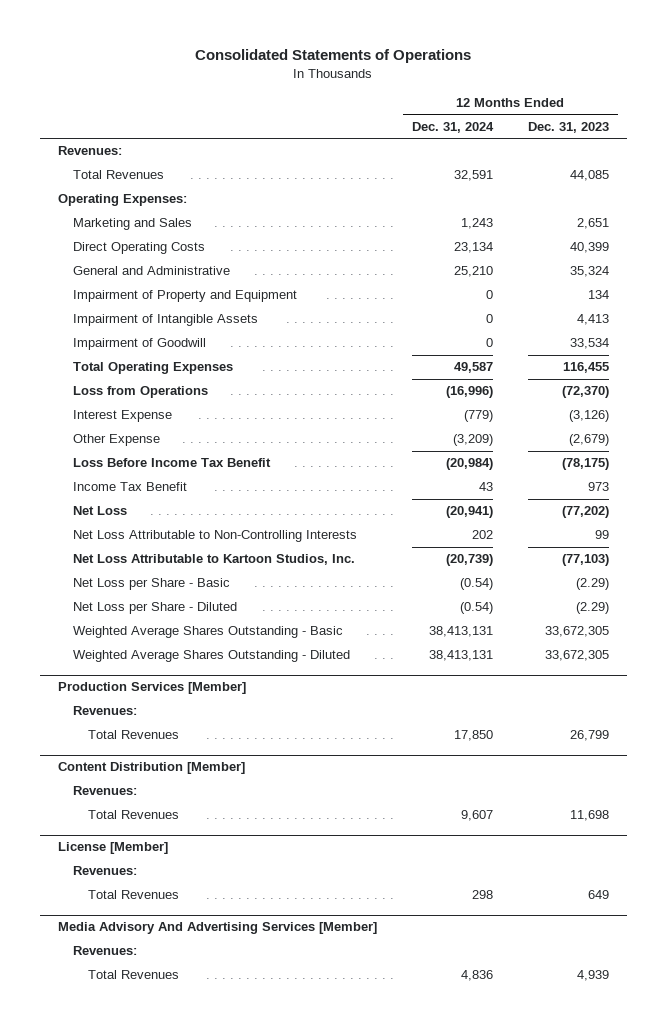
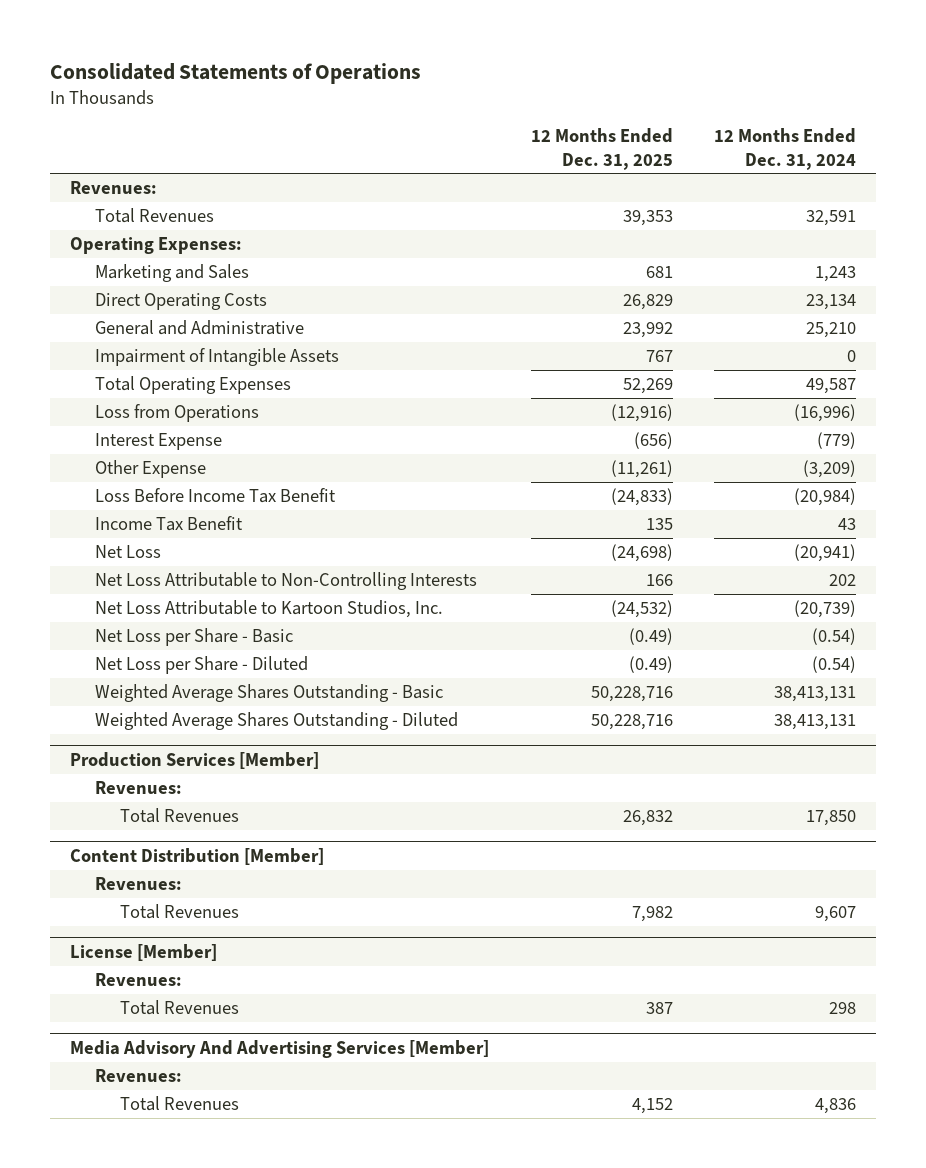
[528,121,610,133] Dec. 31, 2023 -> none
none -> [530,128,673,170] 12 Months Ended Dec. 31, 2025
[72,290,297,303] Impairment of Property and Equipment -> none
[72,338,206,351] Impairment of Goodwill -> none

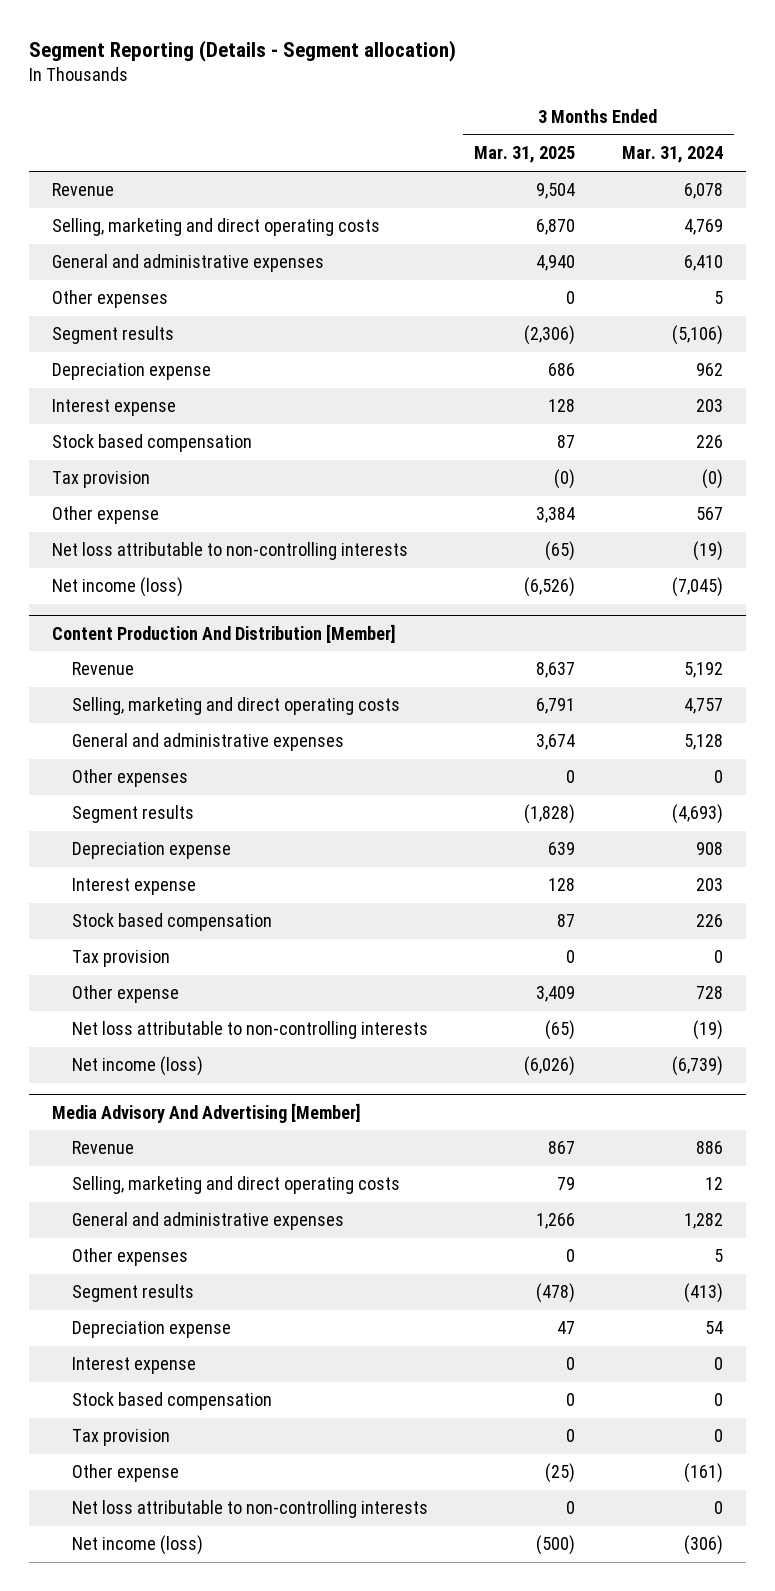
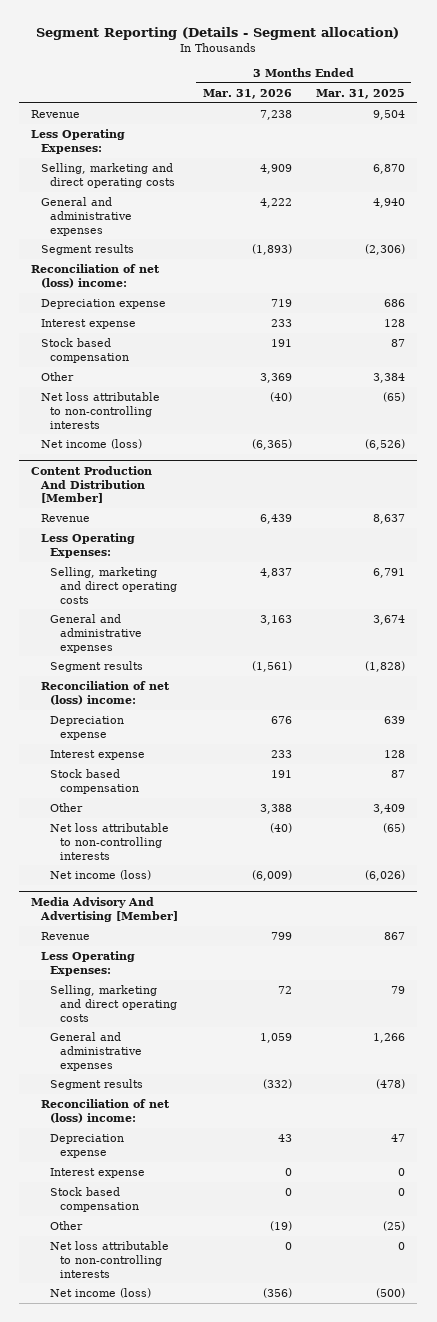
[621,146,723,164] Mar. 31, 2024 -> none
none -> [202,88,292,99] Mar. 31, 2026
none -> [31,129,126,154] Less Operating Expenses:
[52,290,169,309] Other expenses -> none
none -> [31,264,161,288] Reconciliation of net (loss) income:
[52,471,151,489] Tax provision -> none
[52,506,160,525] Other expense -> [40,372,74,382] Other
none -> [40,533,135,558] Less Operating Expenses:
[71,769,188,788] Other expenses -> none
none -> [40,681,170,705] Reconciliation of net (loss) income:
[71,950,170,968] Tax provision -> none
[71,985,179,1004] Other expense -> [50,803,84,813] Other
none -> [40,951,135,976] Less Operating Expenses:
[71,1248,188,1267] Other expenses -> none
none -> [40,1099,170,1123] Reconciliation of net (loss) income:
[71,1429,170,1447] Tax provision -> none
[71,1464,179,1483] Other expense -> [50,1221,84,1231] Other

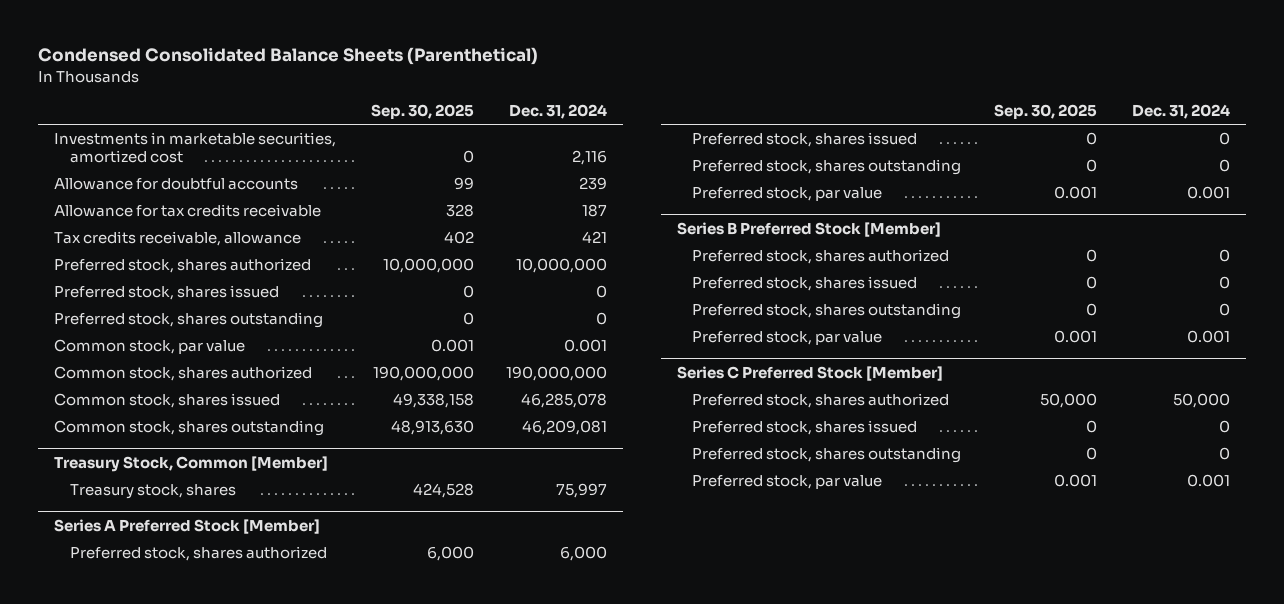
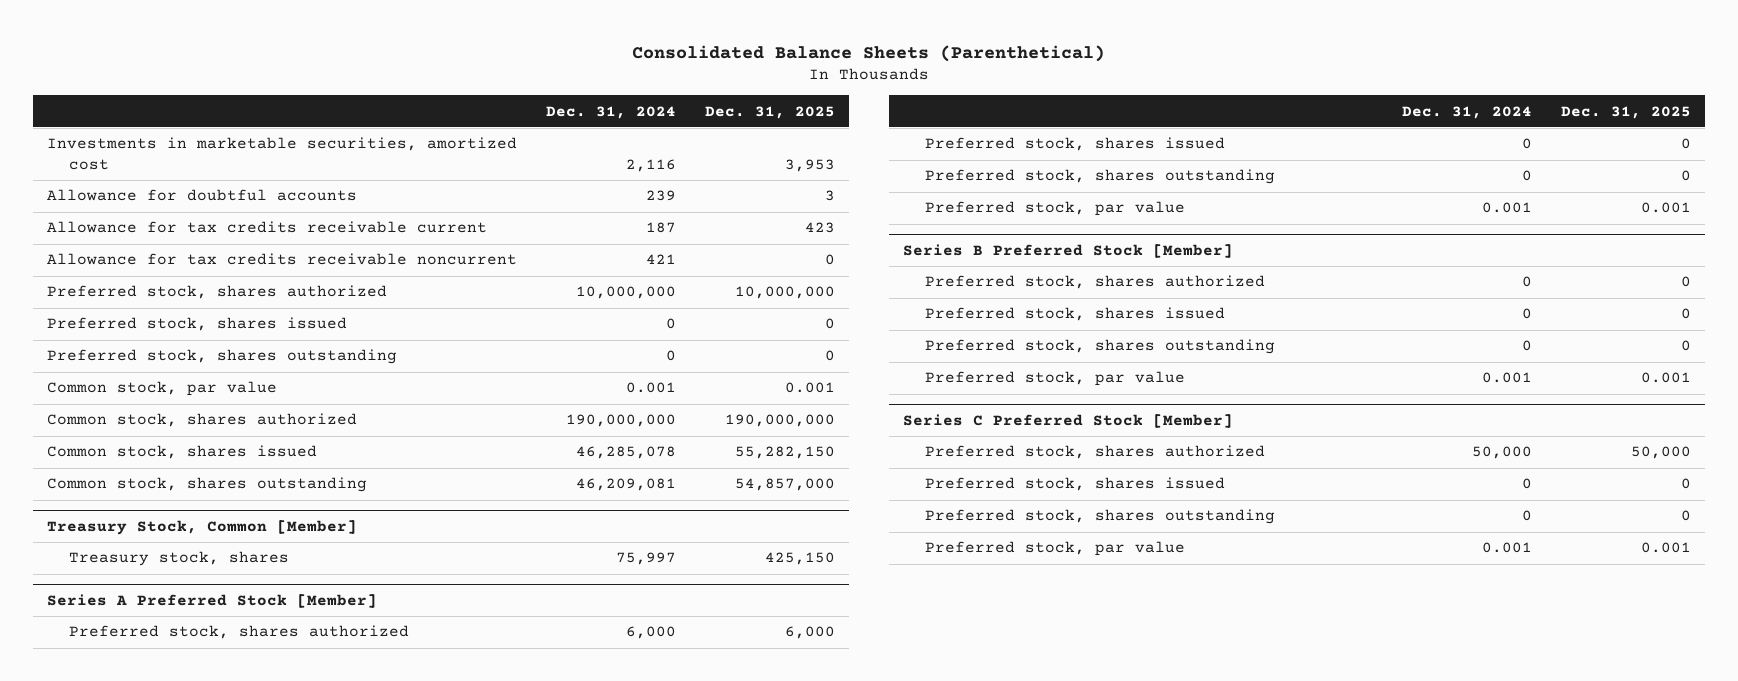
[38,47,539,66] Condensed Consolidated Balance Sheets (Parenthetical) -> [632,44,1106,62] Consolidated Balance Sheets (Parenthetical)
[371,103,475,119] Sep. 30, 2025 -> none
none -> [704,105,835,119] Dec. 31, 2025
[54,204,322,218] Allowance for tax credits receivable -> [47,221,488,234] Allowance for tax credits receivable current
[54,231,302,247] Tax credits receivable, allowance -> [47,253,518,266] Allowance for tax credits receivable noncurrent

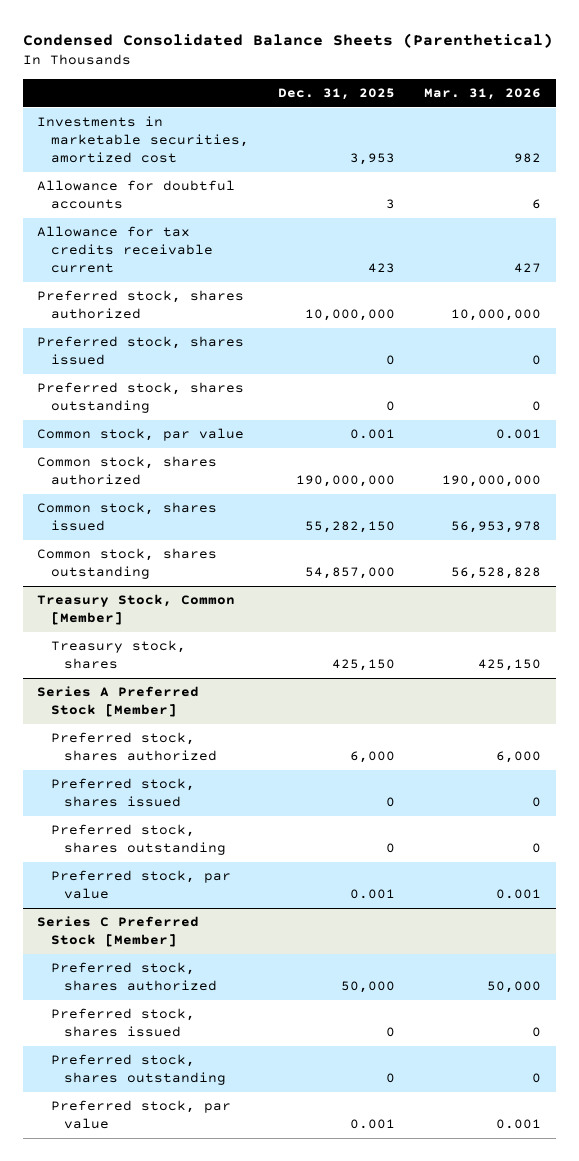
[632,44,1106,62] Consolidated Balance Sheets (Parenthetical) -> [22,32,553,48] Condensed Consolidated Balance Sheets (Parenthetical)
[546,105,677,119] Dec. 31, 2024 -> none
none -> [424,87,542,100] Mar. 31, 2026
[47,253,518,266] Allowance for tax credits receivable noncurrent -> none
[903,243,1234,258] Series B Preferred Stock [Member] -> none
[924,275,1265,290] Preferred stock, shares authorized -> none
[924,307,1225,322] Preferred stock, shares issued -> none
[924,339,1275,355] Preferred stock, shares outstanding -> none
[924,371,1185,387] Preferred stock, par value -> none

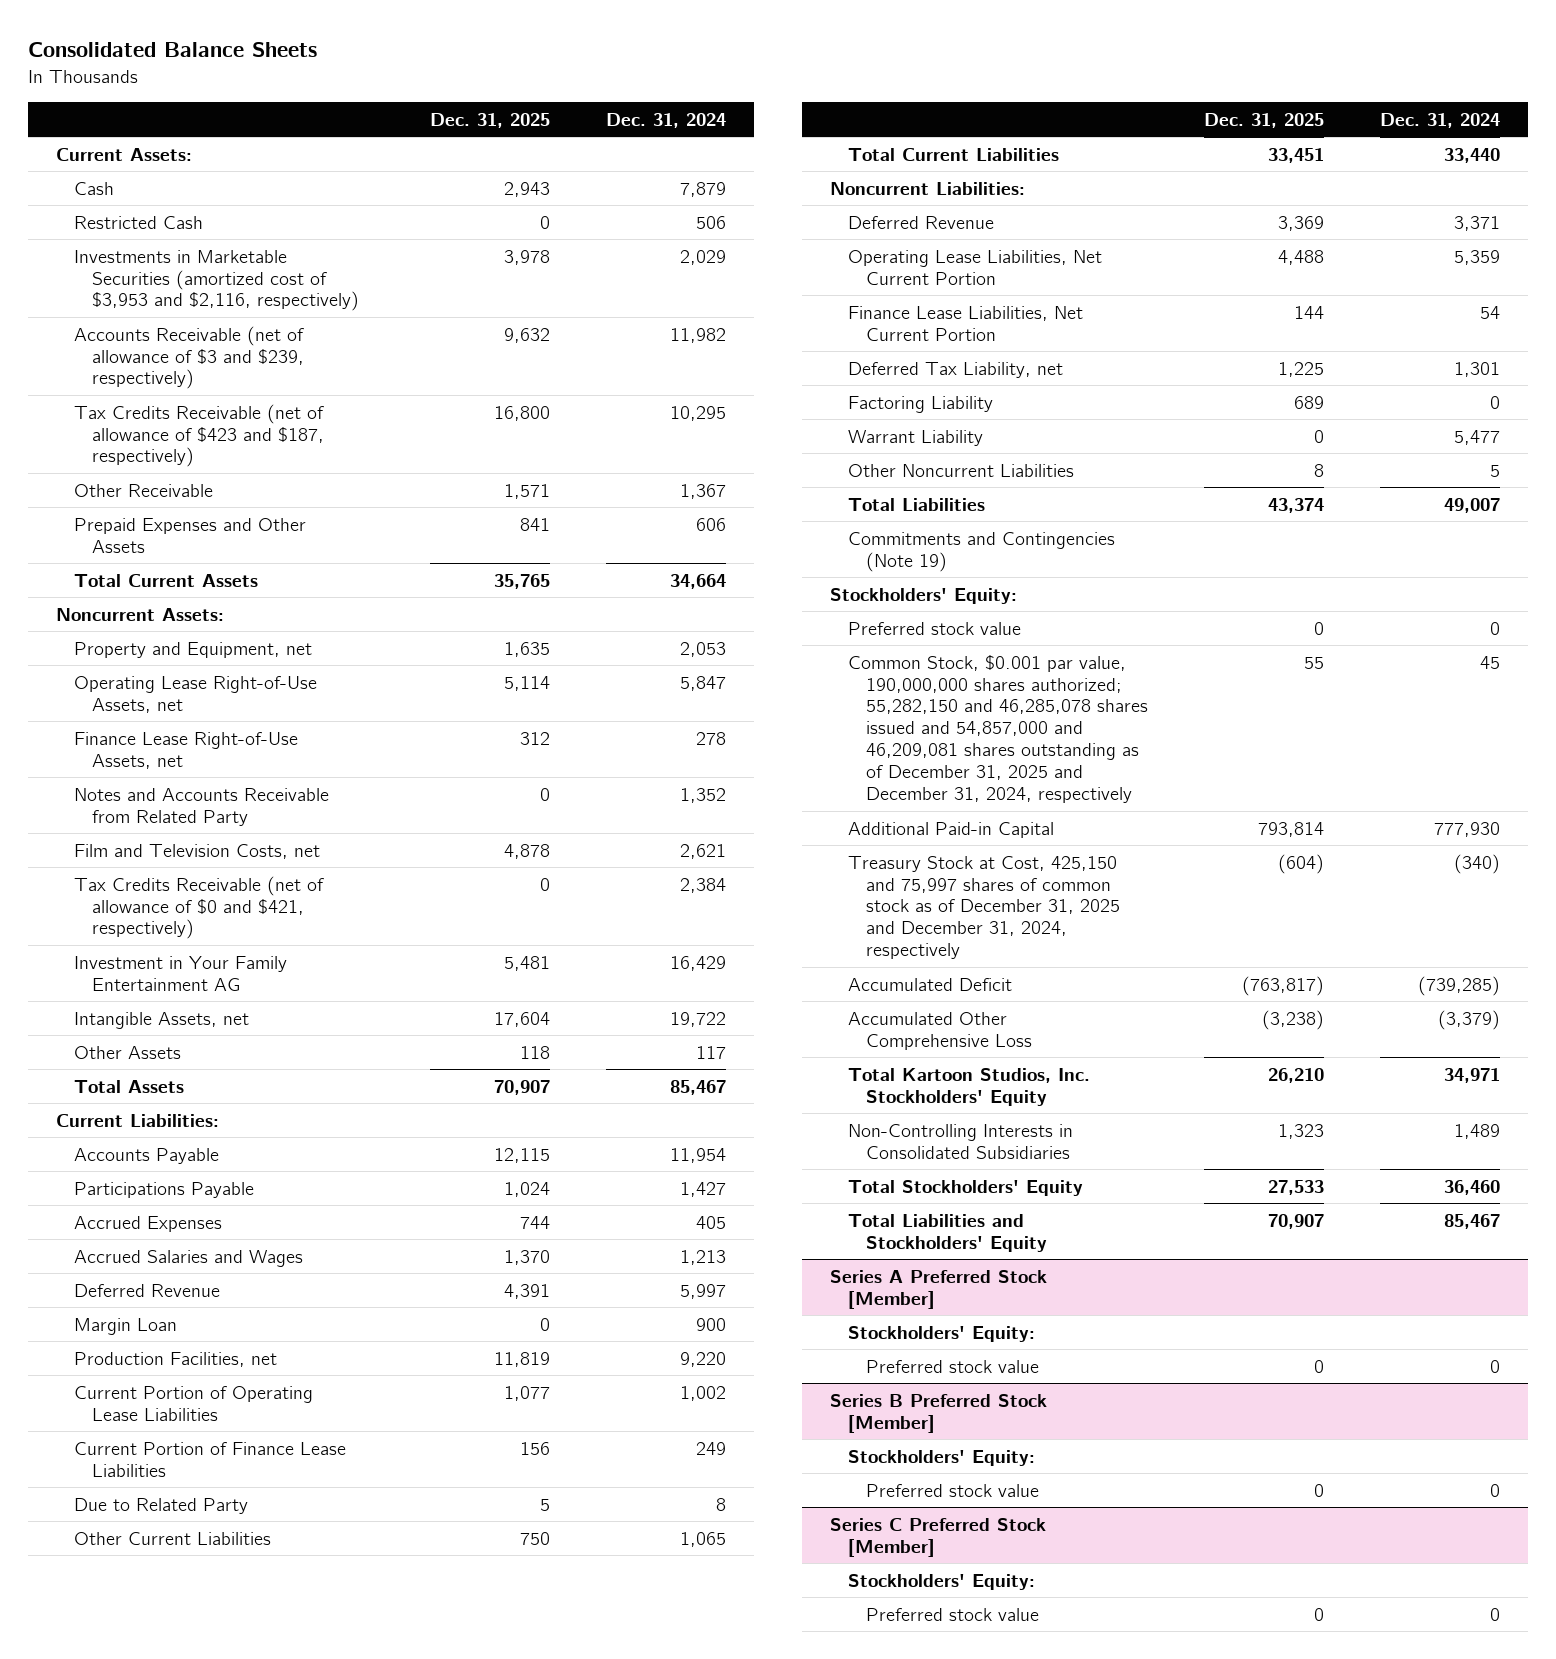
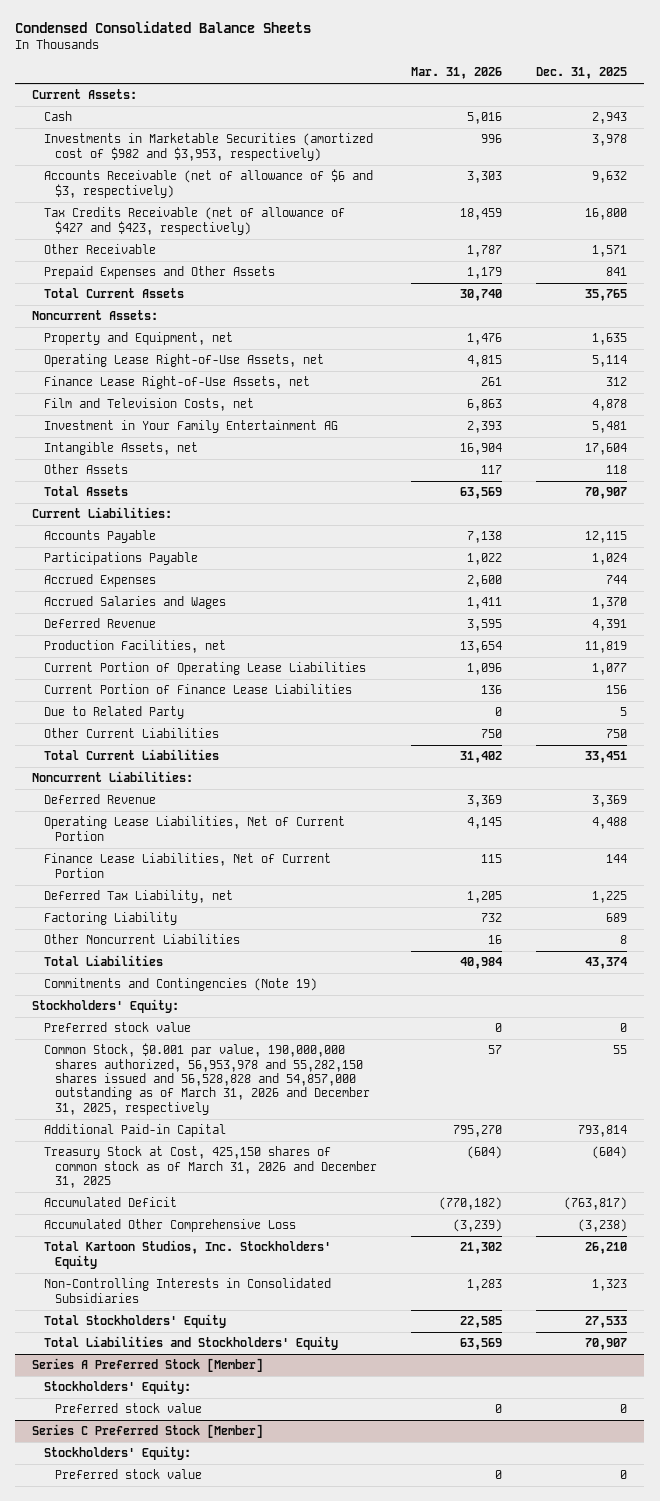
[27,42,317,58] Consolidated Balance Sheets -> [15,21,312,34] Condensed Consolidated Balance Sheets
[606,112,727,128] Dec. 31, 2024 -> none
none -> [411,67,503,80] Mar. 31, 2026
[74,215,204,229] Restricted Cash -> none
[74,249,360,312] Investments in Marketable Securities (amortized cost of $3,953 and $2,116, respectively) -> [43,133,373,161] Investments in Marketable Securities (amortized cost of $982 and $3,953, respectively)
[74,325,305,390] Accounts Receivable (net of allowance of $3 and $239, respectively) -> [43,169,373,198] Accounts Receivable (net of allowance of $6 and $3, respectively)
[74,403,325,468] Tax Credits Receivable (net of allowance of $423 and $187, respectively) -> [43,207,345,235] Tax Credits Receivable (net of allowance of $427 and $423, respectively)
[74,787,330,826] Notes and Accounts Receivable from Related Party -> none
[74,875,325,940] Tax Credits Receivable (net of allowance of $0 and $421, respectively) -> none
[74,1317,178,1335] Margin Loan -> none
[848,249,1103,285] Operating Lease Liabilities, Net Current Portion -> [43,816,345,841] Operating Lease Liabilities, Net of Current Portion
[848,305,1084,341] Finance Lease Liabilities, Net Current Portion -> [43,853,331,878] Finance Lease Liabilities, Net of Current Portion
[848,429,984,446] Warrant Liability -> none
[848,654,1149,804] Common Stock, $0.001 par value, 190,000,000 shares authorized; 55,282,150 and 46,285,078 shares issued and 54,857,000 and 46,209,081 shares outstanding as of December 31, 2025 and December 31, 2024, respectively -> [43,1043,371,1115] Common Stock, $0.001 par value, 190,000,000 shares authorized, 56,953,978 and 55,282,150 shares issued and 56,528,828 and 54,857,000 outstanding as of March 31, 2026 and December 31, 2025, respectively
[848,855,1121,960] Treasury Stock at Cost, 425,150 and 75,997 shares of common stock as of December 31, 2025 and December 31, 2024, respectively -> [43,1146,378,1189] Treasury Stock at Cost, 425,150 shares of common stock as of March 31, 2026 and December 31, 2025
[829,1393,1047,1433] Series B Preferred Stock [Member] -> none
[848,1449,1036,1466] Stockholders' Equity: -> none
[866,1483,1040,1497] Preferred stock value -> none

